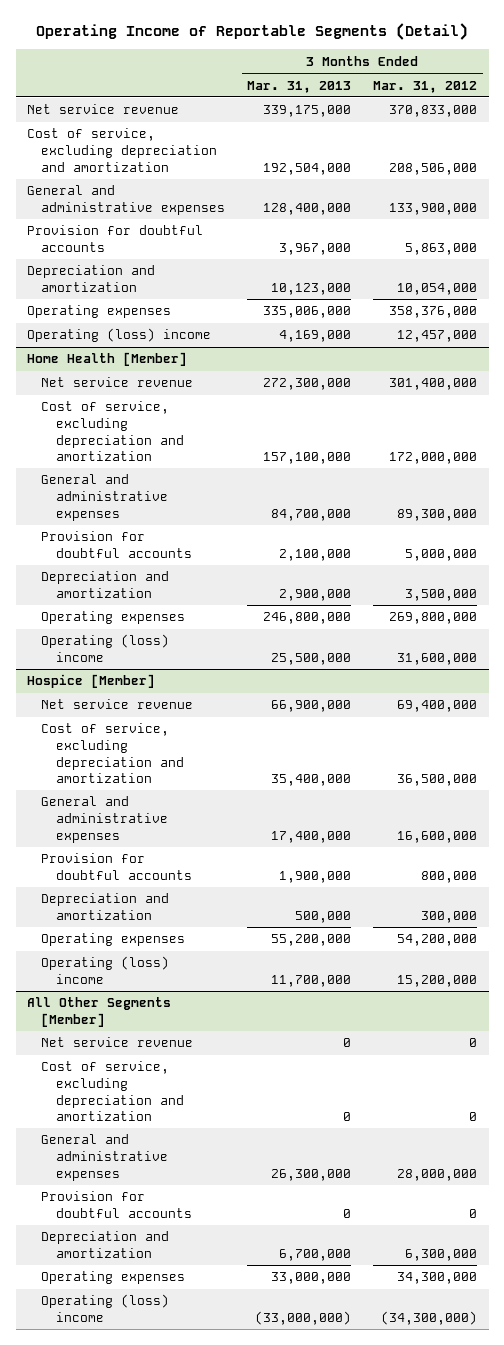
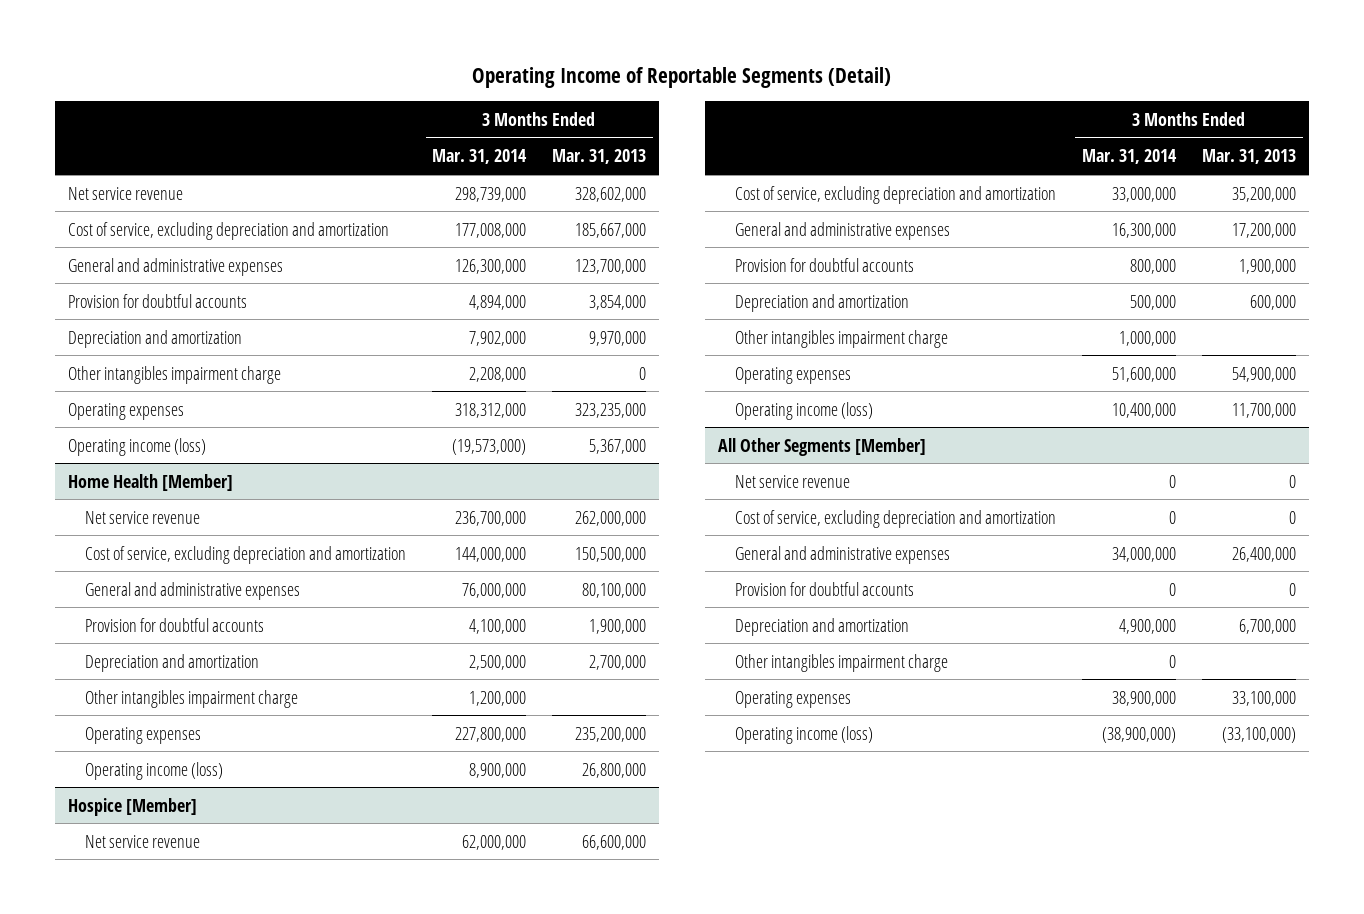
[373,80,478,93] Mar. 31, 2012 -> none
none -> [432,149,528,165] Mar. 31, 2014
[263,105,352,118] 339,175,000 -> [575,186,647,202] 328,602,000
[263,162,352,175] 192,504,000 -> [575,222,647,238] 185,667,000
[263,202,352,215] 128,400,000 -> [575,258,647,274] 123,700,000
[279,242,352,255] 3,967,000 -> [589,294,647,310] 3,854,000
[271,282,352,295] 10,123,000 -> [589,330,647,346] 9,970,000
none -> [68,365,282,384] Other intangibles impairment charge
[263,306,352,319] 335,006,000 -> [575,402,647,418] 323,235,000
[26,328,211,343] Operating (loss) income -> [68,437,207,456] Operating income (loss)
[279,330,352,343] 4,169,000 -> [589,438,647,454] 5,367,000
[263,378,352,391] 272,300,000 -> [575,510,647,526] 262,000,000
[263,452,352,465] 157,100,000 -> [575,546,647,562] 150,500,000
[271,508,352,521] 84,700,000 -> [582,582,647,598] 80,100,000
[279,548,352,561] 2,100,000 -> [589,618,647,634] 1,900,000
[279,588,352,601] 2,900,000 -> [589,654,647,670] 2,700,000
none -> [85,689,299,708] Other intangibles impairment charge
[263,612,352,625] 246,800,000 -> [575,726,647,742] 235,200,000
[41,634,170,662] Operating (loss) income -> [85,761,224,780] Operating income (loss)
[271,652,352,665] 25,500,000 -> [582,762,647,778] 26,800,000
[271,700,352,713] 66,900,000 -> [582,834,647,850] 66,600,000
[271,774,352,787] 35,400,000 -> [1232,186,1297,202] 35,200,000
[271,830,352,843] 17,400,000 -> [1232,222,1297,238] 17,200,000
[295,910,352,923] 500,000 -> [1250,294,1297,310] 600,000
none -> [734,329,948,348] Other intangibles impairment charge
[271,934,352,947] 55,200,000 -> [1232,366,1297,382] 54,900,000
[41,956,170,984] Operating (loss) income -> [734,401,873,420] Operating income (loss)
[271,1168,352,1181] 26,300,000 -> [1232,546,1297,562] 26,400,000
none -> [734,653,948,672] Other intangibles impairment charge
[271,1272,352,1285] 33,000,000 -> [1232,690,1297,706] 33,100,000
[41,1294,170,1322] Operating (loss) income -> [734,725,873,744] Operating income (loss)
[255,1310,352,1325] (33,000,000) -> [1222,726,1297,743] (33,100,000)

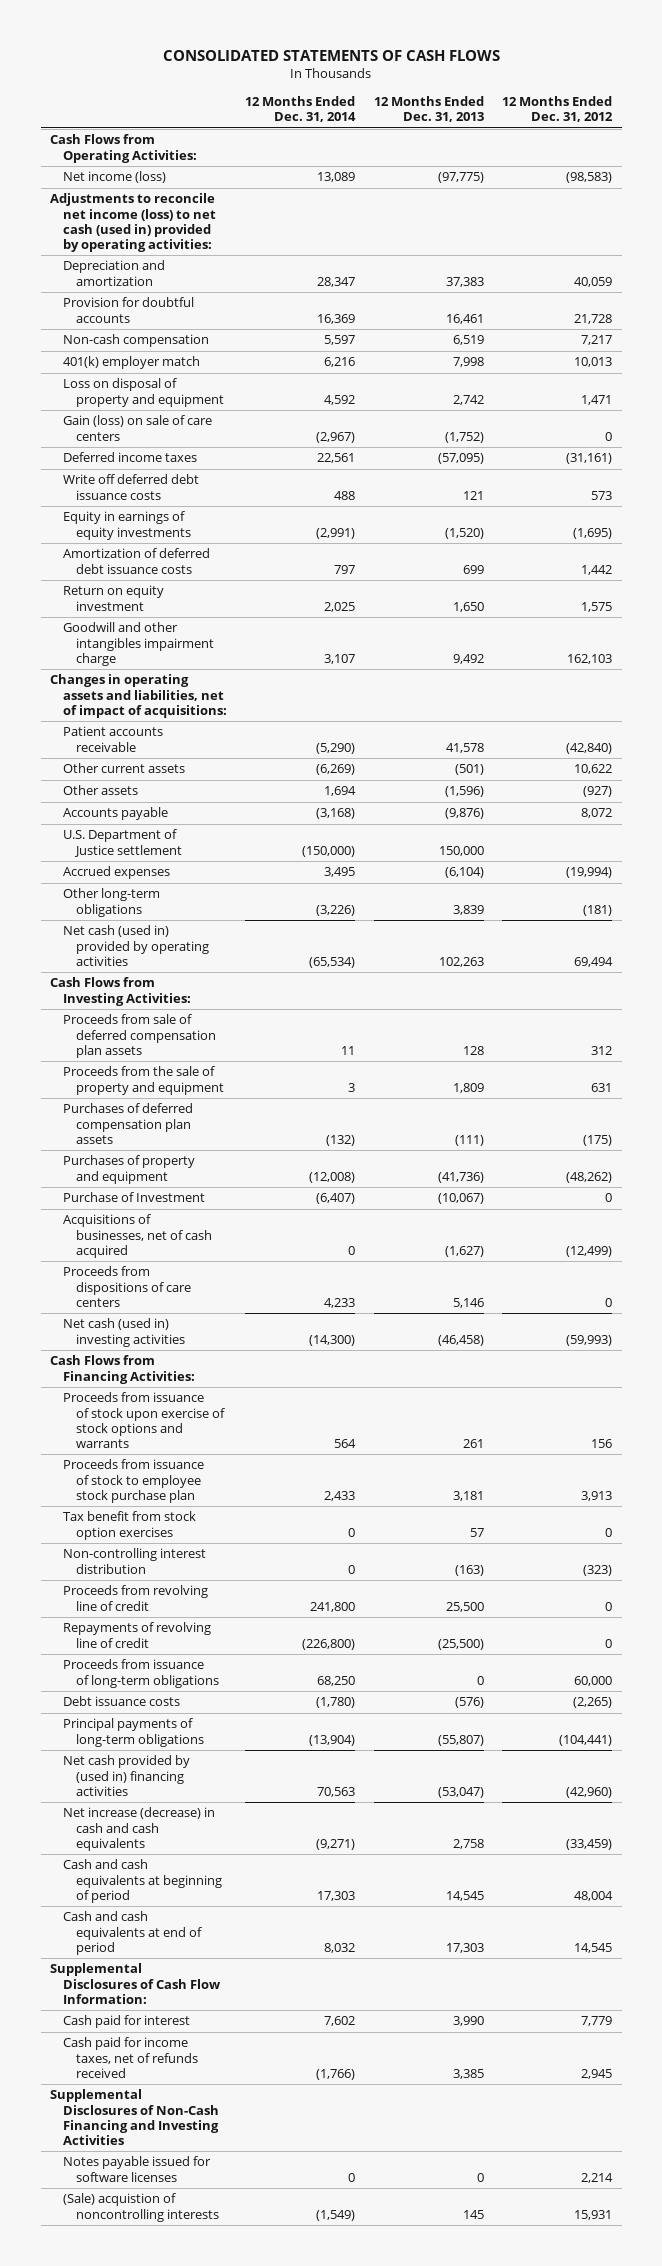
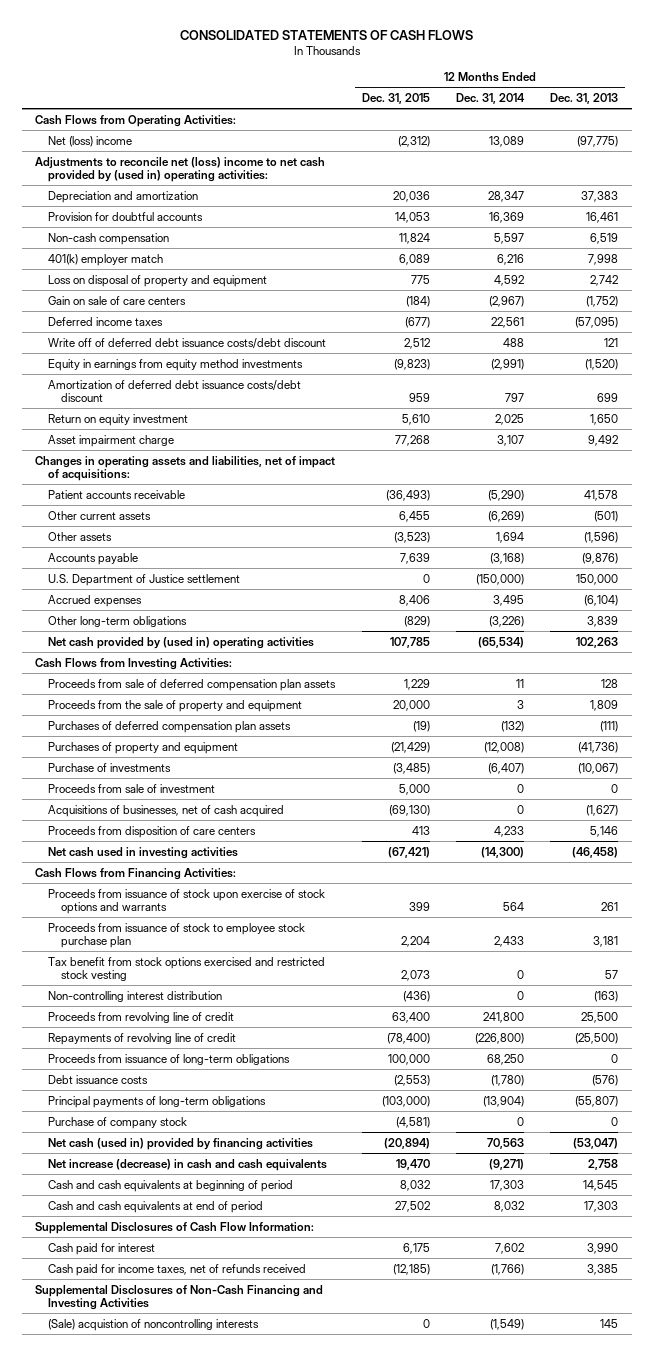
[502,96,614,123] 12 Months Ended Dec. 31, 2012 -> none
none -> [361,92,430,104] Dec. 31, 2015
[62,171,166,184] Net income (loss) -> [48,135,133,147] Net (loss) income
[49,193,216,253] Adjustments to reconcile net income (loss) to net cash (used in) provided by operating activities: -> [35,156,326,182] Adjustments to reconcile net (loss) income to net cash provided by (used in) operating activities:
[62,415,212,441] Gain (loss) on sale of care centers -> [48,295,187,305] Gain on sale of care centers
[62,474,199,500] Write off deferred debt issuance costs -> [48,337,327,349] Write off of deferred debt issuance costs/debt discount
[62,511,192,540] Equity in earnings of equity investments -> [48,358,304,371] Equity in earnings from equity method investments
[62,548,210,574] Amortization of deferred debt issuance costs -> [48,379,302,402] Amortization of deferred debt issuance costs/debt discount
[62,622,215,666] Goodwill and other intangibles impairment charge -> [48,434,175,447] Asset impairment charge
[62,925,210,966] Net cash (used in) provided by operating activities -> [48,636,315,649] Net cash provided by (used in) operating activities
[62,1192,205,1203] Purchase of Investment -> [48,762,172,772] Purchase of investments
none -> [48,783,216,793] Proceeds from sale of investment
[62,1266,192,1307] Proceeds from dispositions of care centers -> [48,825,257,838] Proceeds from disposition of care centers
[62,1318,186,1347] Net cash (used in) investing activities -> [48,846,239,859] Net cash used in investing activities
[62,1511,196,1540] Tax benefit from stock option exercises -> [48,956,326,981] Tax benefit from stock options exercised and restricted stock vesting
none -> [48,1116,188,1129] Purchase of company stock
[62,1755,190,1796] Net cash provided by (used in) financing activities -> [48,1137,314,1150] Net cash (used in) provided by financing activities
[62,2156,211,2182] Notes payable issued for software licenses -> none

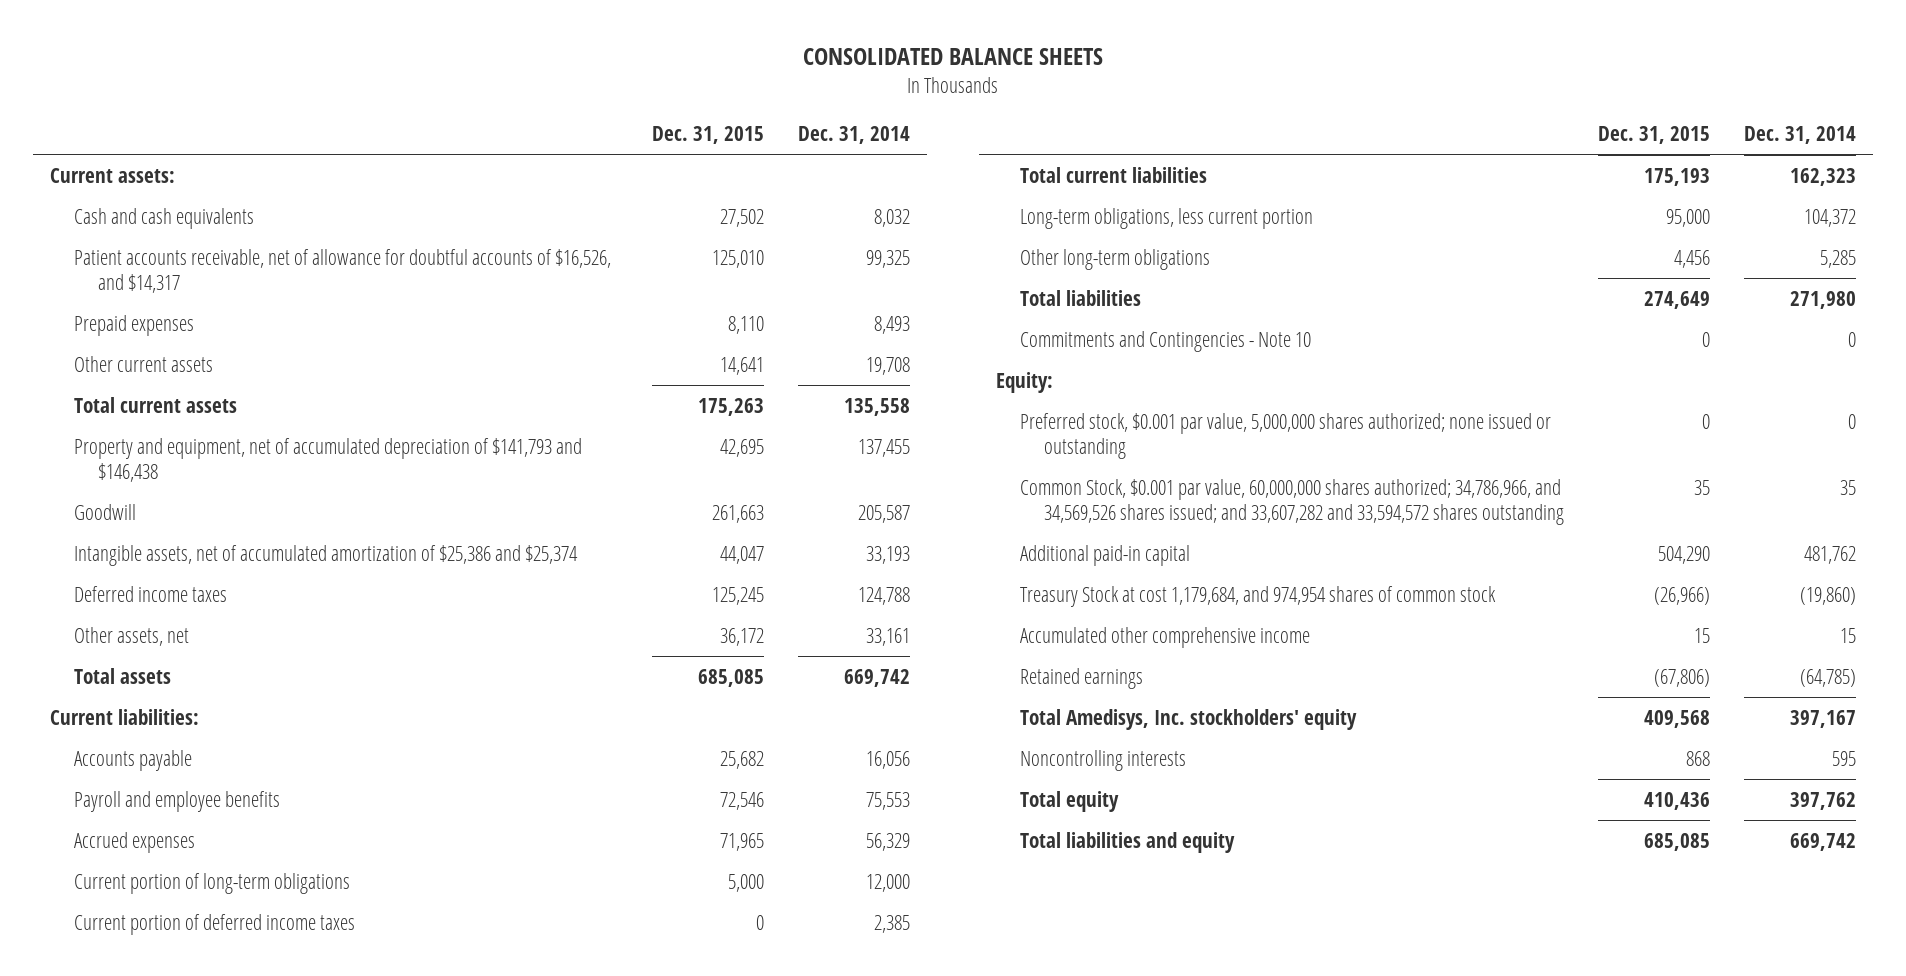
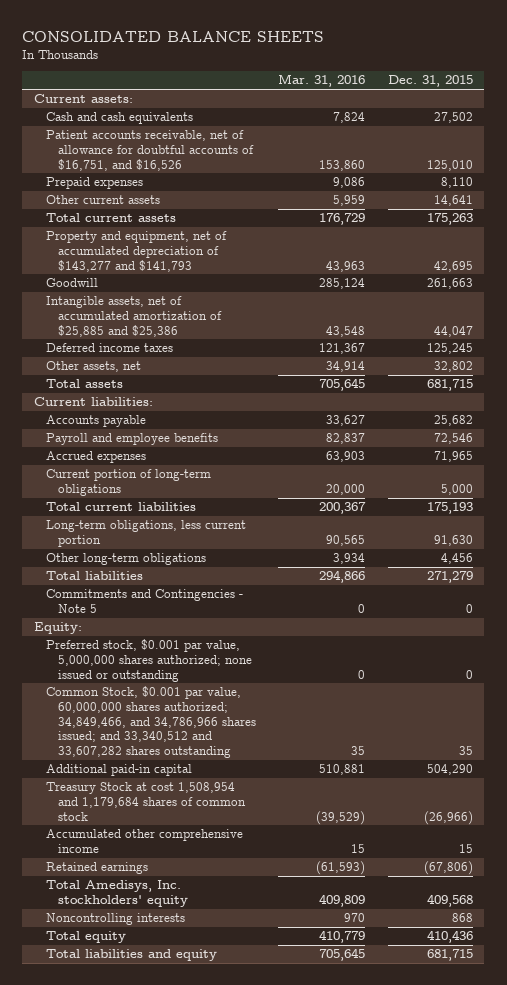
[797,126,910,145] Dec. 31, 2014 -> none
none -> [278,74,366,88] Mar. 31, 2016
[73,248,611,293] Patient accounts receivable, net of allowance for doubtful accounts of $16,526, and $14,317 -> [45,130,254,171] Patient accounts receivable, net of allowance for doubtful accounts of $16,751, and $16,526
[73,437,582,482] Property and equipment, net of accumulated depreciation of $141,793 and $146,438 -> [45,231,227,272] Property and equipment, net of accumulated depreciation of $143,277 and $141,793
[73,544,578,566] Intangible assets, net of accumulated amortization of $25,386 and $25,374 -> [45,296,222,337] Intangible assets, net of accumulated amortization of $25,885 and $25,386
[719,627,764,646] 36,172 -> [433,361,473,373] 32,802
[697,668,764,687] 685,085 -> [426,379,473,392] 681,715
[73,913,355,935] Current portion of deferred income taxes -> none
[1666,208,1711,227] 95,000 -> [433,535,473,547] 91,630
[1644,290,1711,309] 274,649 -> [426,571,473,584] 271,279
[1019,330,1311,352] Commitments and Contingencies - Note 10 -> [45,589,243,614] Commitments and Contingencies - Note 5
[1019,478,1564,525] Common Stock, $0.001 par value, 60,000,000 shares authorized; 34,786,966, and 34,569,526 shares issued; and 33,607,282 and 33,594,572 shares outstanding -> [45,686,256,759] Common Stock, $0.001 par value, 60,000,000 shares authorized; 34,849,466, and 34,786,966 shares issued; and 33,340,512 and 33,607,282 shares outstanding
[1019,585,1496,607] Treasury Stock at cost 1,179,684, and 974,954 shares of common stock -> [45,782,246,821] Treasury Stock at cost 1,508,954 and 1,179,684 shares of common stock
[1644,832,1711,851] 685,085 -> [426,949,473,962] 681,715

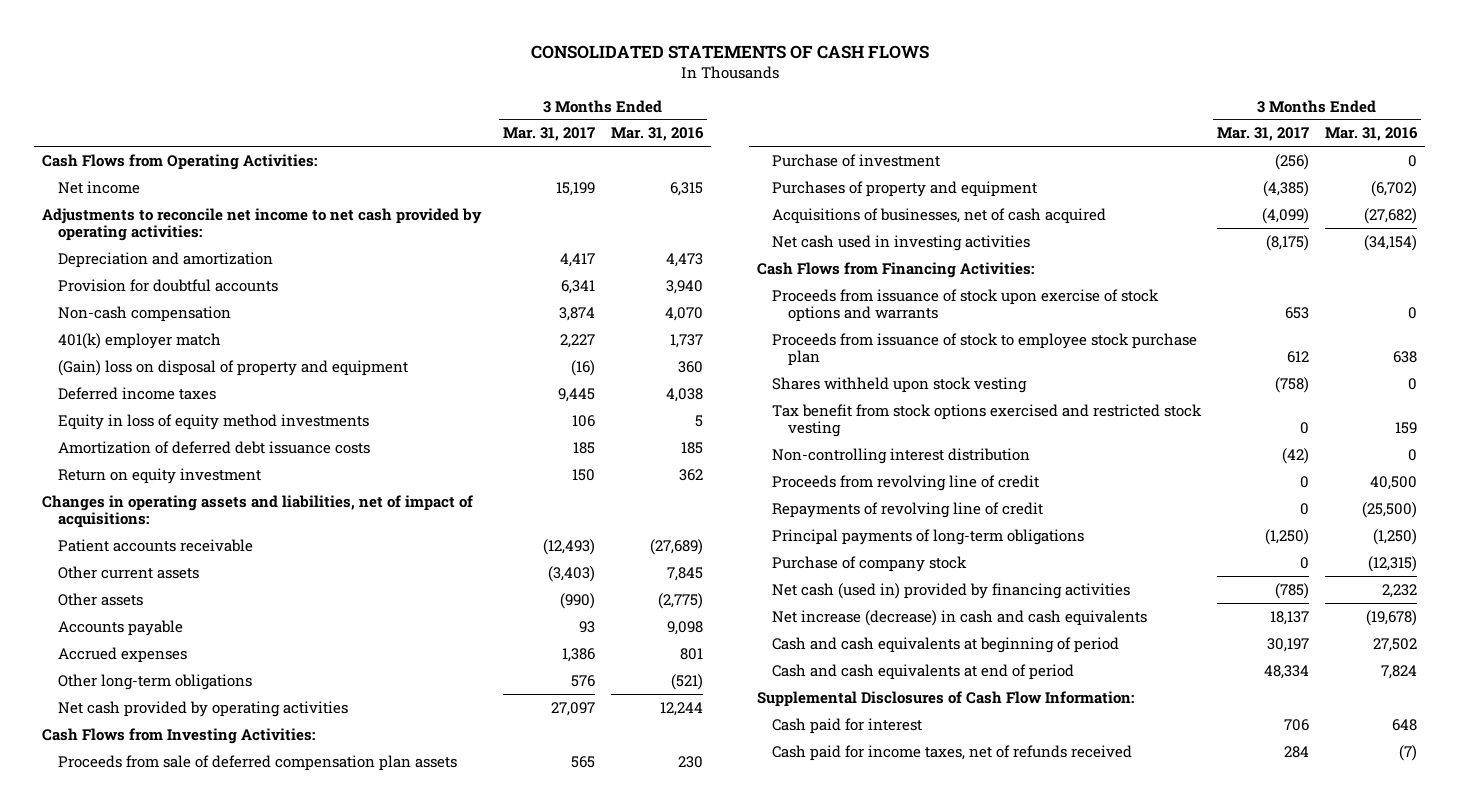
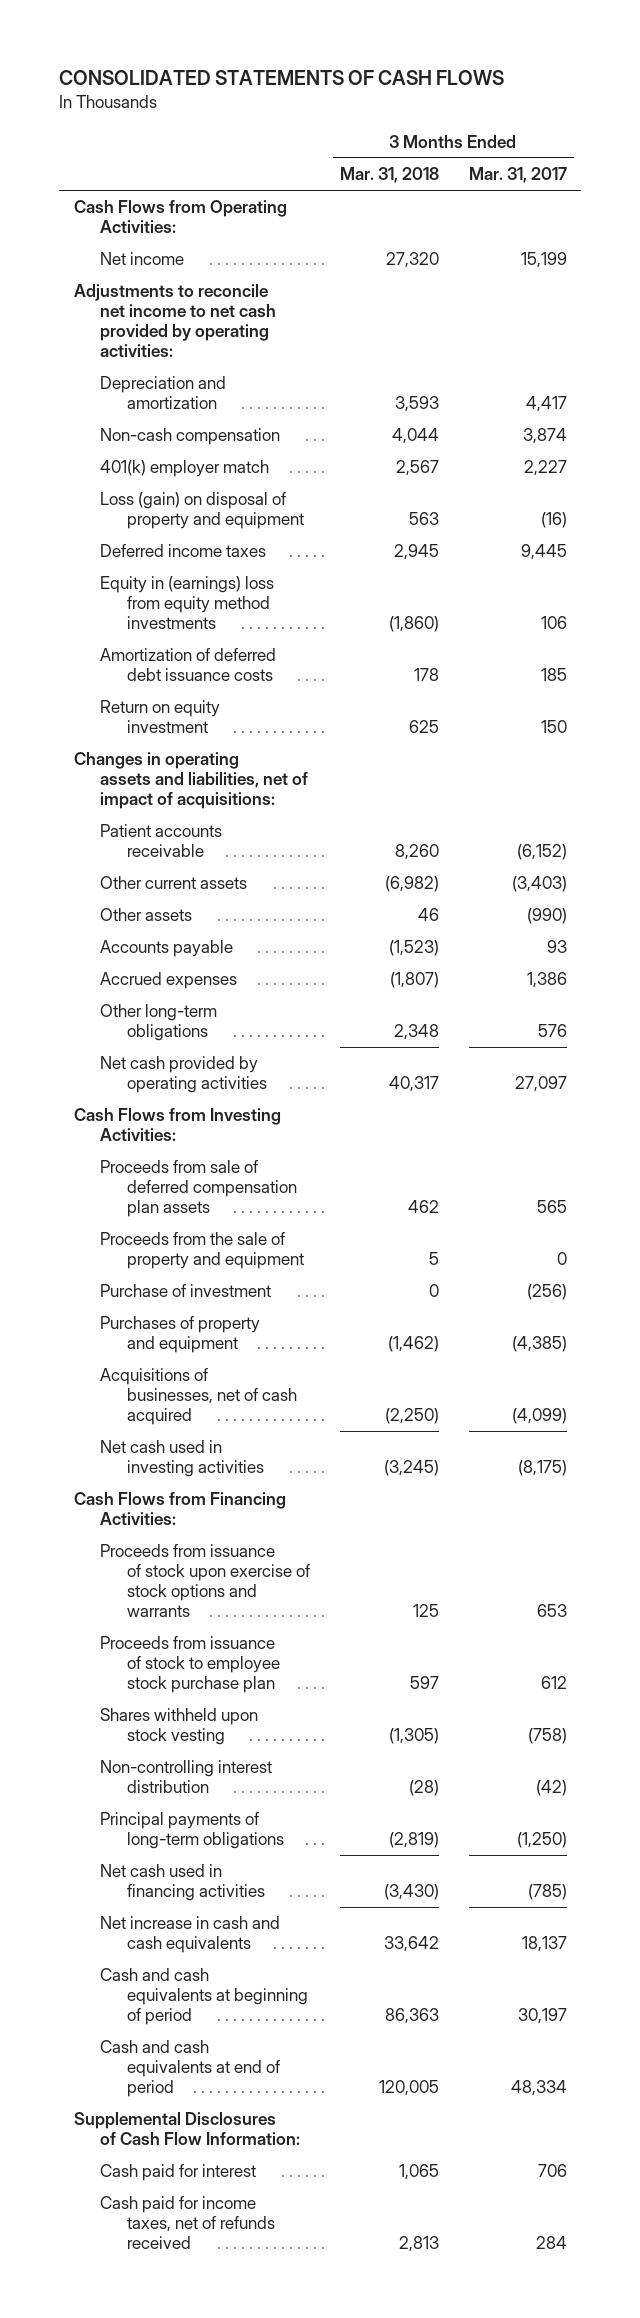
[611,127,705,142] Mar. 31, 2016 -> none
none -> [339,167,439,184] Mar. 31, 2018
[58,278,279,292] Provision for doubtful accounts -> none
[58,359,409,376] (Gain) loss on disposal of property and equipment -> [100,492,305,530] Loss (gain) on disposal of property and equipment
[58,413,370,430] Equity in loss of equity method investments -> [100,576,275,630] Equity in (earnings) loss from equity method investments
[543,538,596,555] (12,493) -> [516,844,567,861] (6,152)
none -> [100,1232,305,1270] Proceeds from the sale of property and equipment
[772,403,1203,438] Tax benefit from stock options exercised and restricted stock vesting -> none
[772,474,1040,491] Proceeds from revolving line of credit -> none
[772,501,1044,518] Repayments of revolving line of credit -> none
[772,555,968,572] Purchase of company stock -> none
[772,582,1131,599] Net cash (used in) provided by financing activities -> [100,1864,266,1902] Net cash used in financing activities
[772,609,1148,626] Net increase (decrease) in cash and cash equivalents -> [100,1916,281,1954] Net increase in cash and cash equivalents

